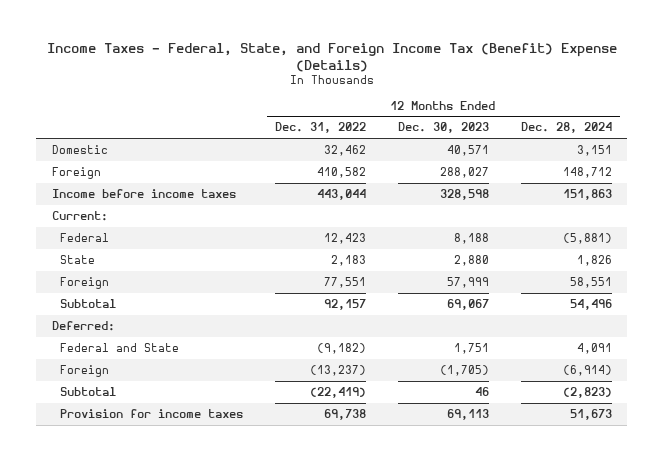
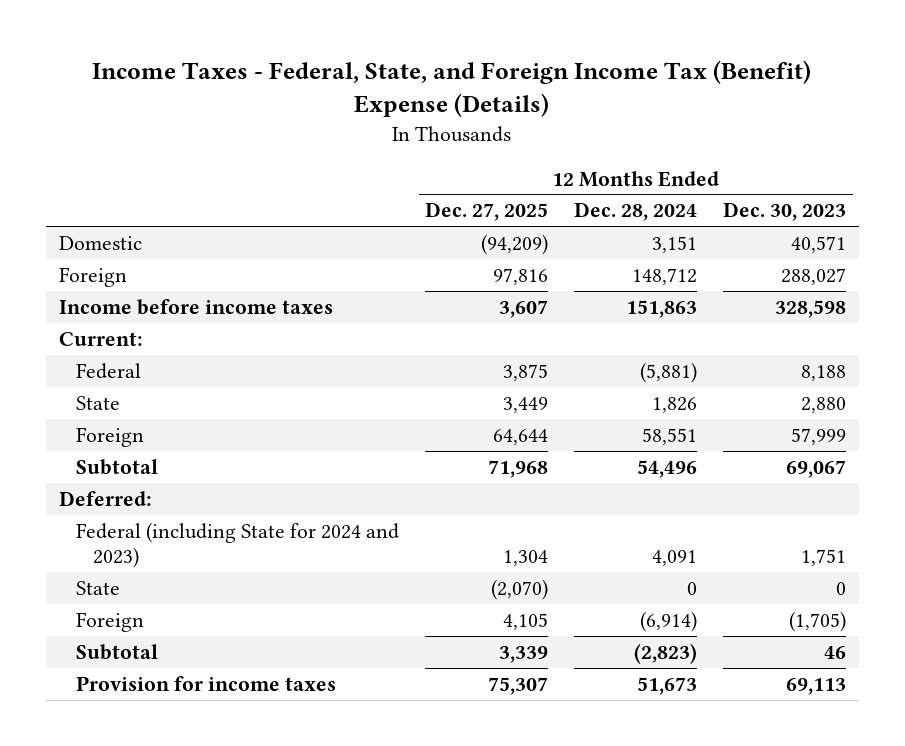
[275,122,367,134] Dec. 31, 2022 -> none
none -> [425,202,549,222] Dec. 27, 2025
[60,342,180,352] Federal and State -> [76,521,400,568] Federal (including State for 2024 and 2023)
none -> [76,580,121,595] State

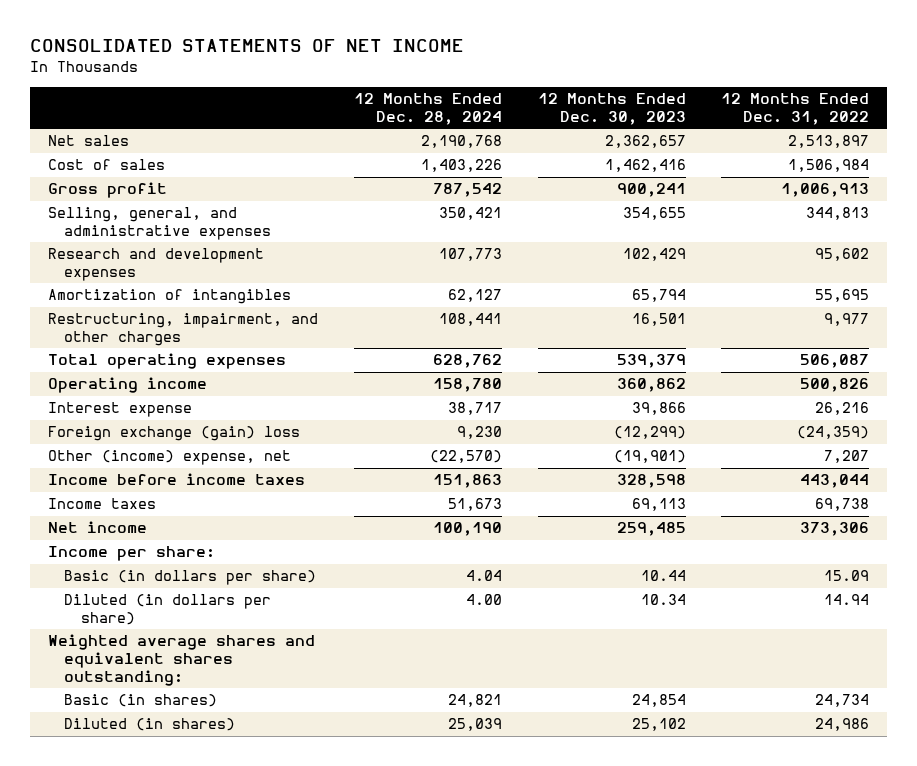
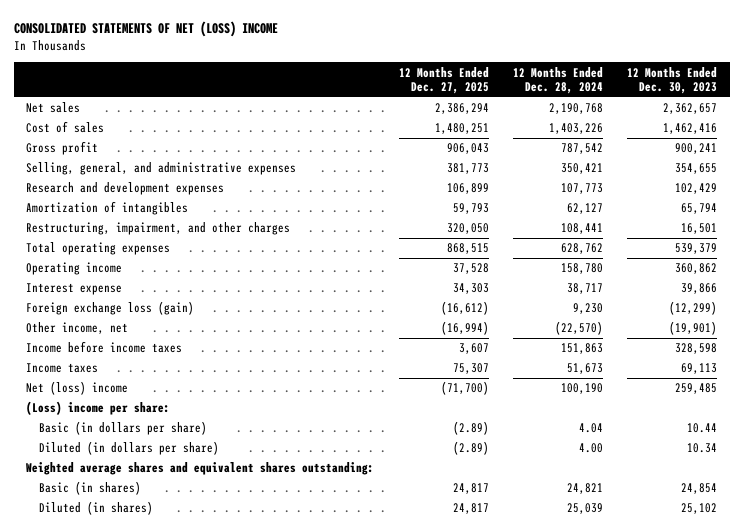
[29,39,464,53] CONSOLIDATED STATEMENTS OF NET INCOME -> [14,21,279,38] CONSOLIDATED STATEMENTS OF NET (LOSS) INCOME
[721,93,870,125] 12 Months Ended Dec. 31, 2022 -> none
none -> [398,66,489,95] 12 Months Ended Dec. 27, 2025
[47,426,300,442] Foreign exchange (gain) loss -> [26,301,195,316] Foreign exchange loss (gain)
[47,450,291,466] Other (income) expense, net -> [26,322,129,335] Other income, net
[47,521,147,534] Net income -> [26,381,129,396] Net (loss) income
[47,546,215,562] Income per share: -> [26,401,171,416] (Loss) income per share:

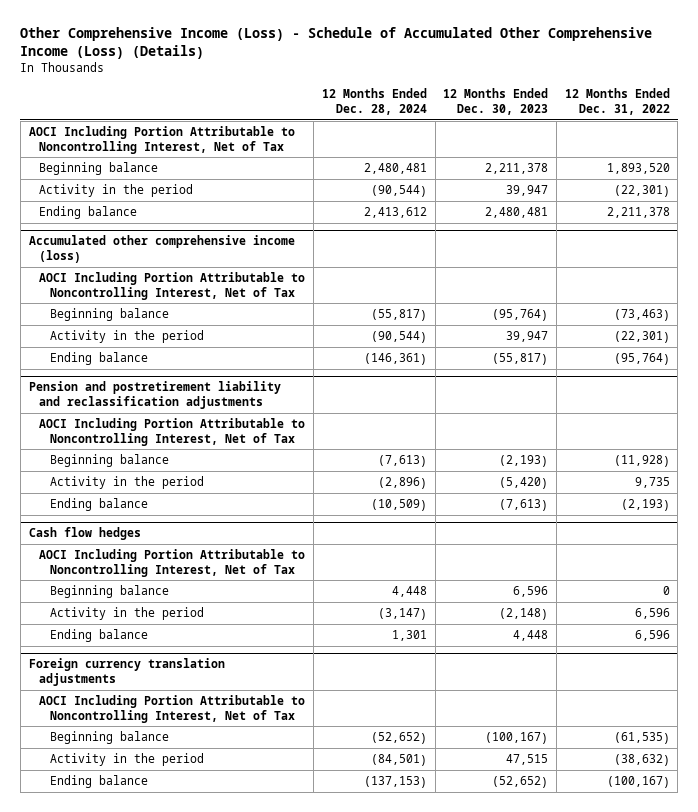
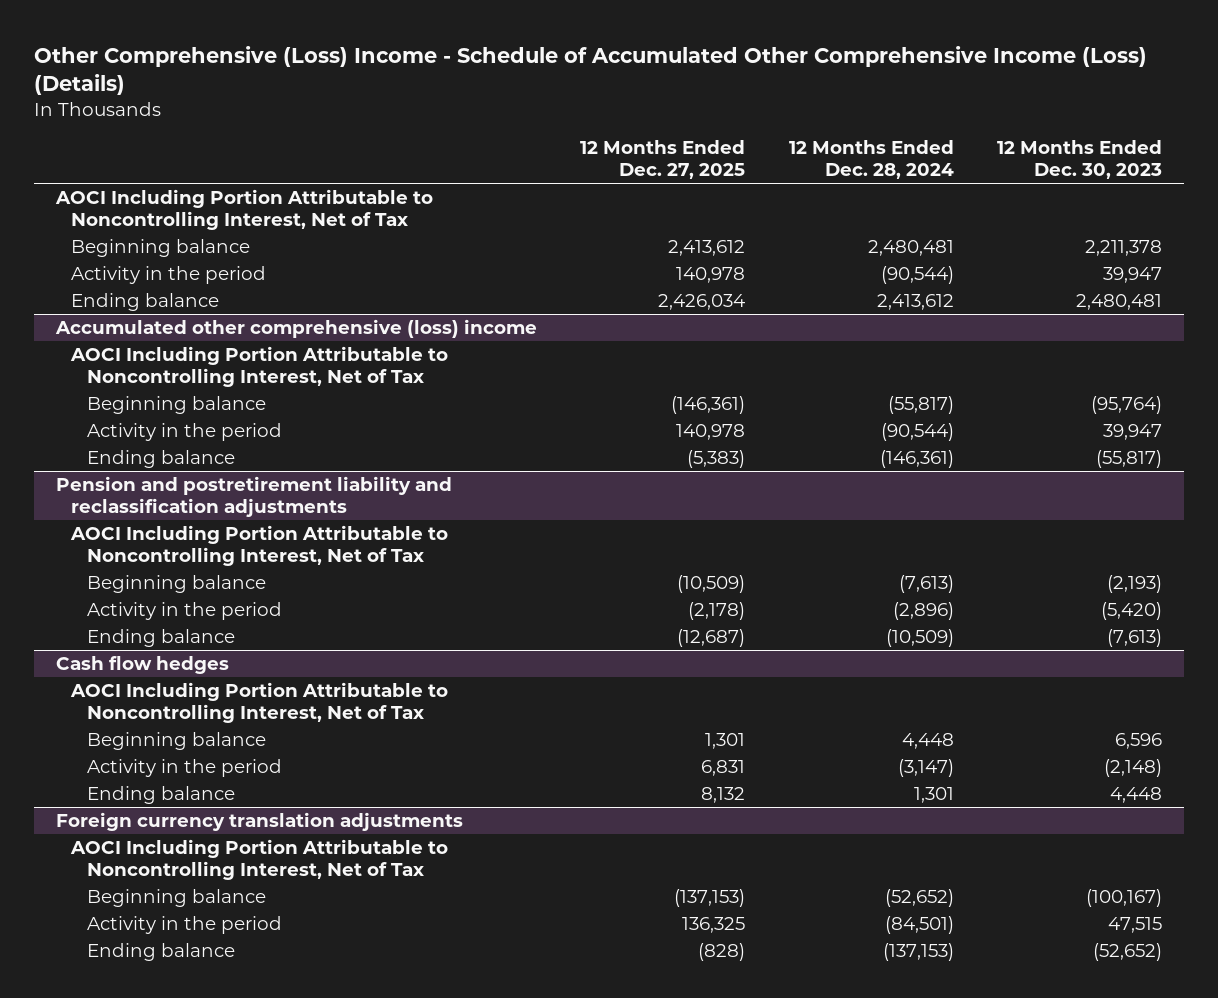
[20,27,653,60] Other Comprehensive Income (Loss) - Schedule of Accumulated Other Comprehensive Income (Loss) (Details) -> [34,45,1148,96] Other Comprehensive (Loss) Income - Schedule of Accumulated Other Comprehensive Income (Loss) (Details)
[564,88,670,116] 12 Months Ended Dec. 31, 2022 -> none
none -> [580,140,746,180] 12 Months Ended Dec. 27, 2025
[28,235,295,264] Accumulated other comprehensive income (loss) -> [55,318,538,338] Accumulated other comprehensive (loss) income

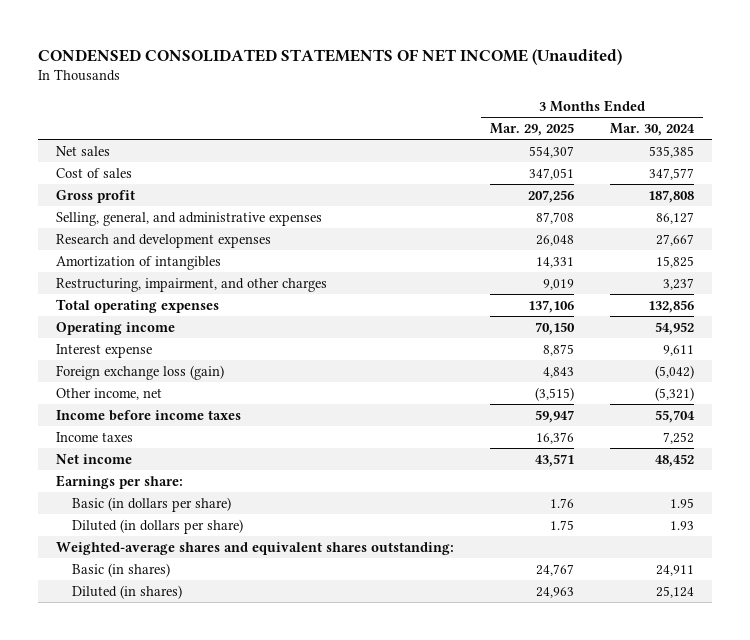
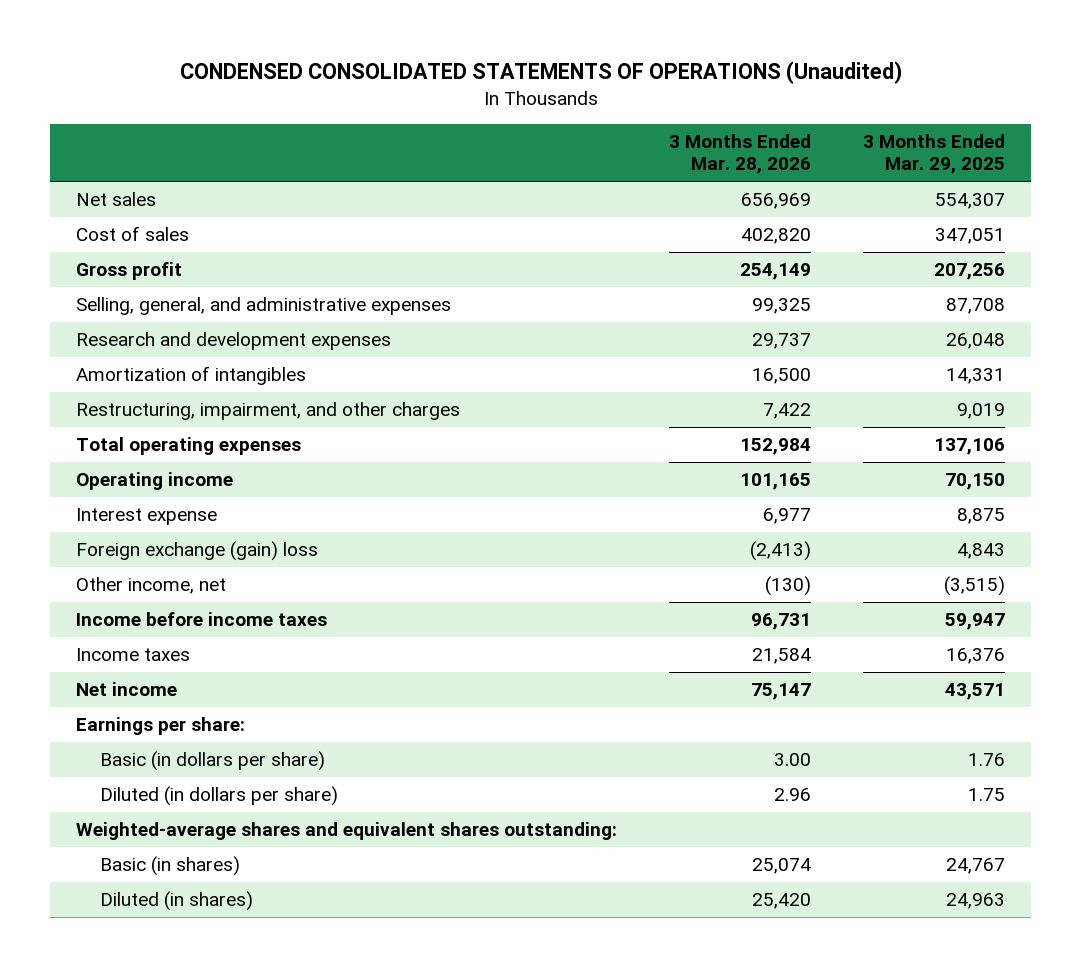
[37,48,622,65] CONDENSED CONSOLIDATED STATEMENTS OF NET INCOME (Unaudited) -> [179,61,902,85] CONDENSED CONSOLIDATED STATEMENTS OF OPERATIONS (Unaudited)
[610,123,696,137] Mar. 30, 2024 -> none
none -> [669,134,812,175] 3 Months Ended Mar. 28, 2026
[55,364,224,380] Foreign exchange loss (gain) -> [76,541,319,562] Foreign exchange (gain) loss

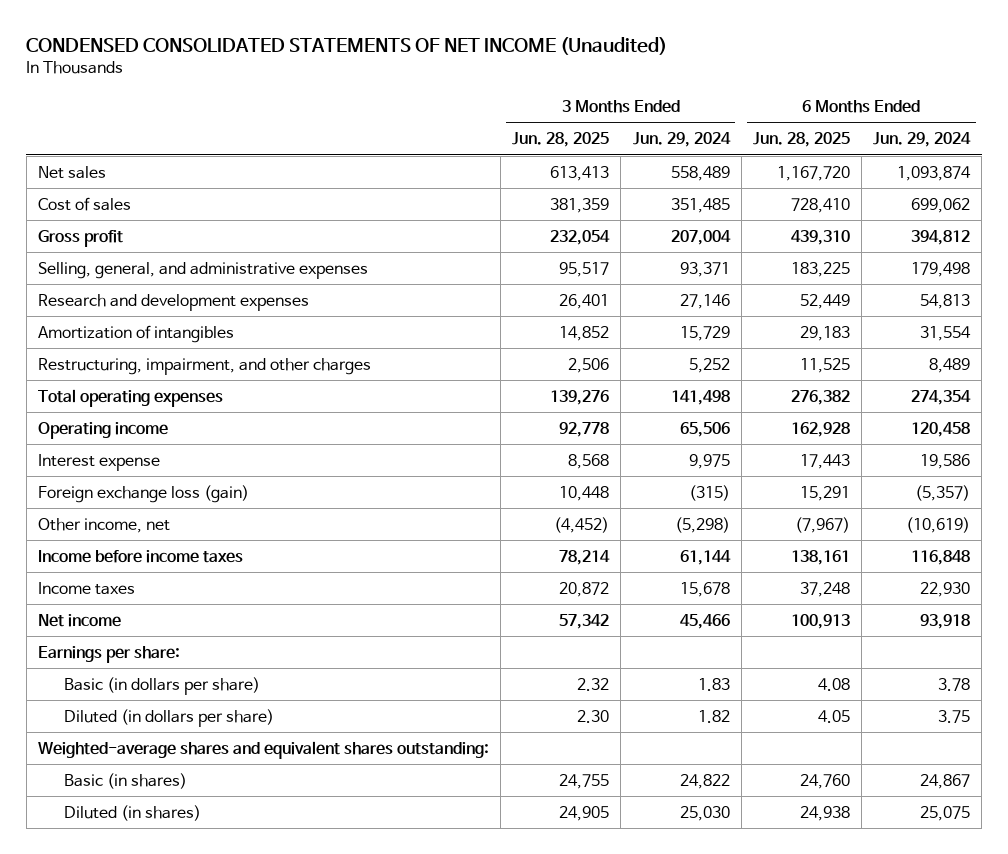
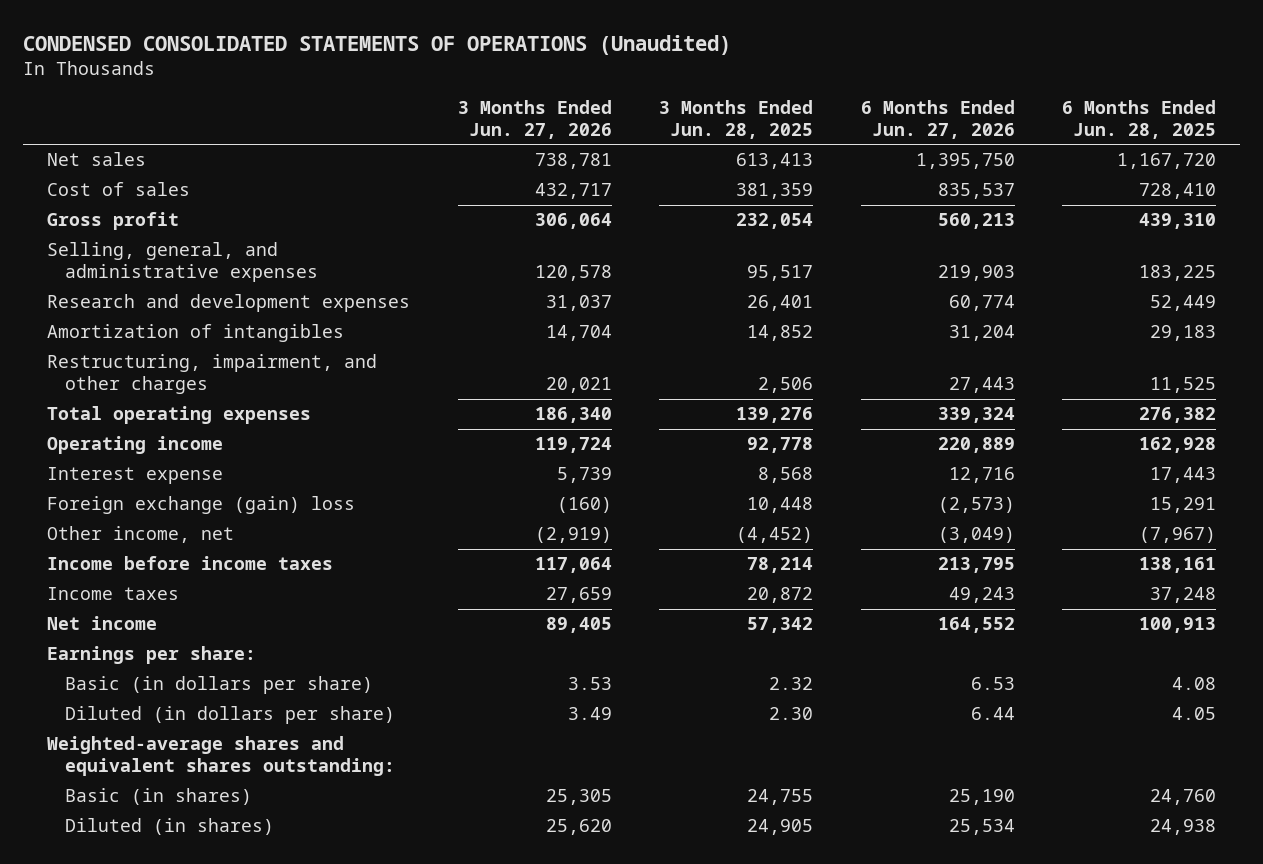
[26,36,668,55] CONDENSED CONSOLIDATED STATEMENTS OF NET INCOME (Unaudited) -> [23,34,732,55] CONDENSED CONSOLIDATED STATEMENTS OF OPERATIONS (Unaudited)
[632,132,731,148] Jun. 29, 2024 -> none
[873,132,972,148] Jun. 29, 2024 -> none
none -> [457,99,612,139] 3 Months Ended Jun. 27, 2026
none -> [860,99,1015,139] 6 Months Ended Jun. 27, 2026
[38,485,250,504] Foreign exchange loss (gain) -> [46,496,355,515] Foreign exchange (gain) loss

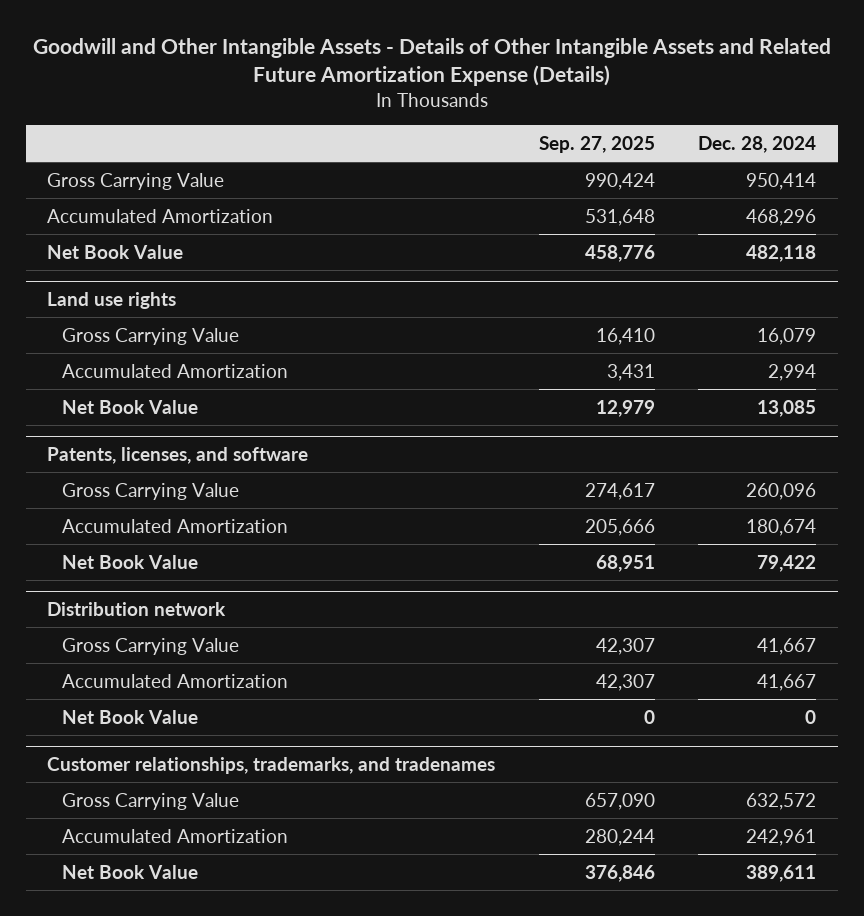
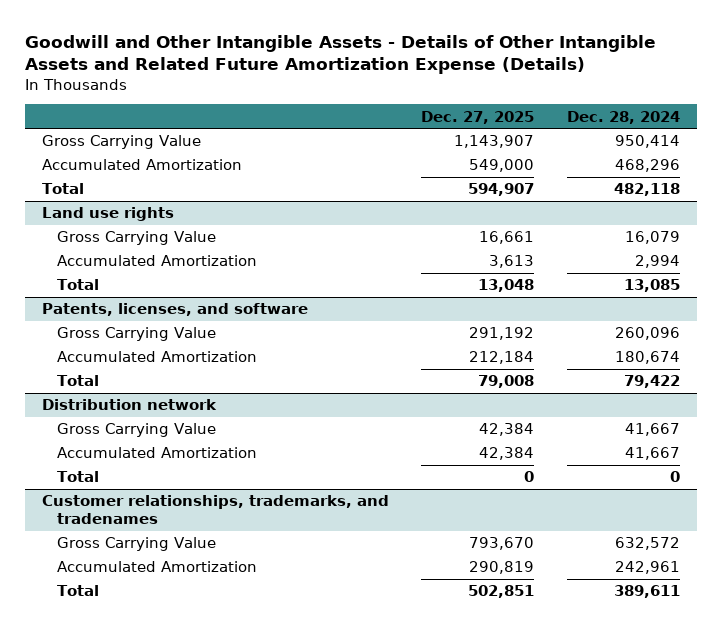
[538,135,655,153] Sep. 27, 2025 -> none
none -> [421,110,535,124] Dec. 27, 2025
[47,244,184,259] Net Book Value -> [41,183,84,195] Total
[61,399,198,414] Net Book Value -> [57,279,100,291] Total
[61,554,198,569] Net Book Value -> [57,375,100,387] Total
[61,709,198,724] Net Book Value -> [57,471,100,483] Total
[61,864,198,879] Net Book Value -> [57,585,100,597] Total

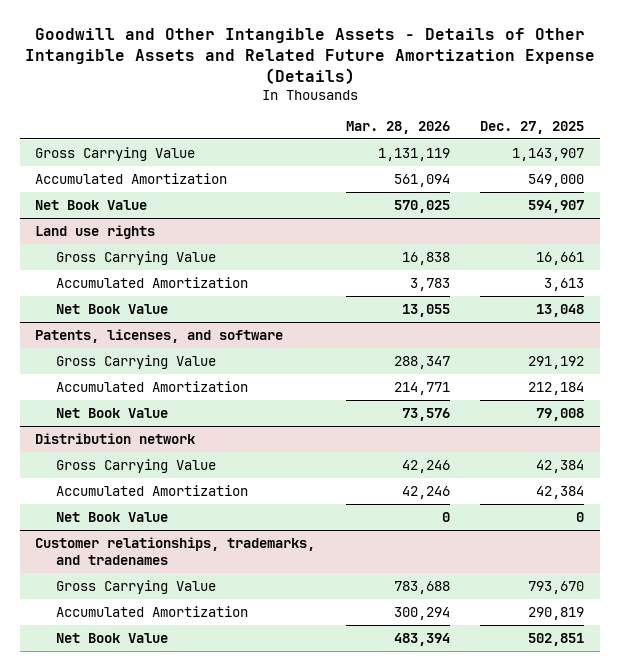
[567,110,681,124] Dec. 28, 2024 -> none
none -> [345,120,450,134] Mar. 28, 2026
[41,183,84,195] Total -> [34,199,147,210] Net Book Value
[57,279,100,291] Total -> [56,303,169,314] Net Book Value
[57,375,100,387] Total -> [56,407,169,418] Net Book Value
[57,471,100,483] Total -> [56,511,169,522] Net Book Value
[57,585,100,597] Total -> [56,632,169,643] Net Book Value

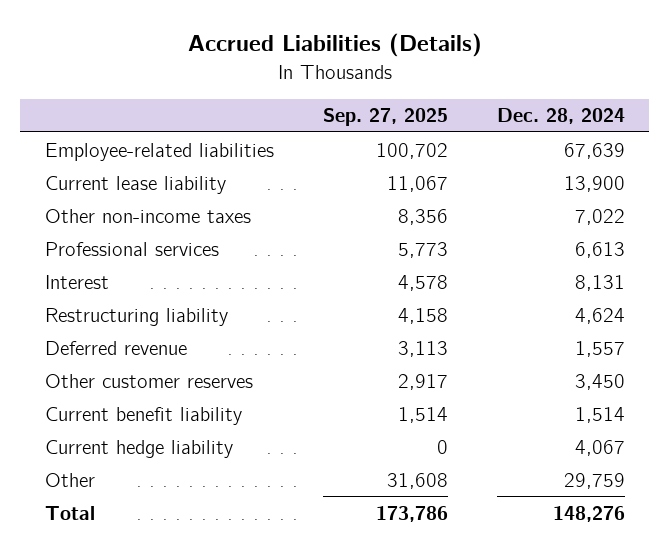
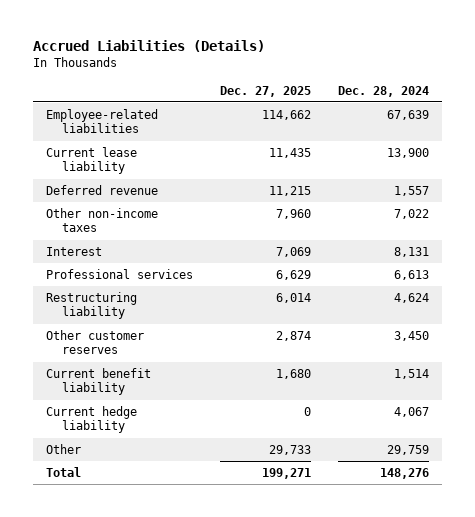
[322,108,448,127] Sep. 27, 2025 -> none
none -> [220,85,312,97] Dec. 27, 2025
[44,340,187,355] Deferred revenue -> [46,184,159,195] Deferred revenue
[44,241,219,256] Professional services -> [46,268,194,279] Professional services

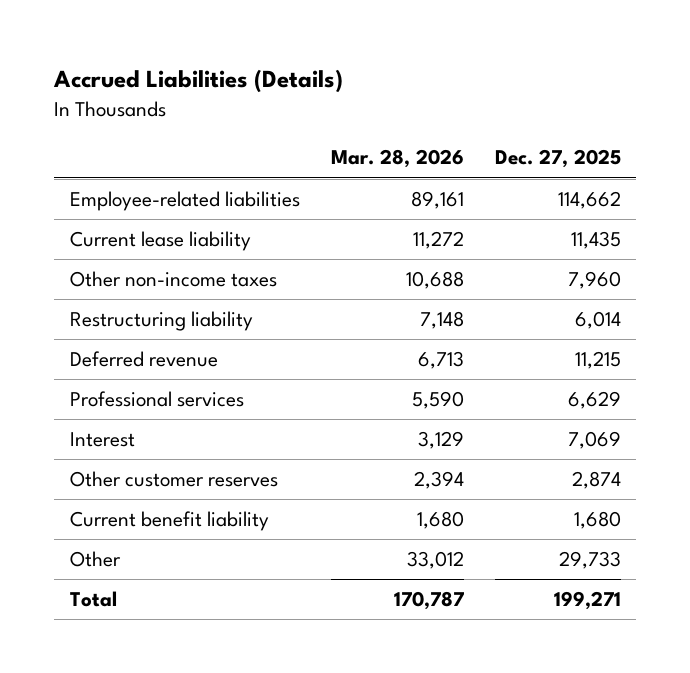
[338,85,430,97] Dec. 28, 2024 -> none
none -> [330,149,464,169] Mar. 28, 2026
[46,184,159,195] Deferred revenue -> [69,351,218,368] Deferred revenue
[46,268,194,279] Professional services -> [69,391,244,408] Professional services
[46,246,103,256] Interest -> [69,432,135,448] Interest
[46,405,138,434] Current hedge liability -> none

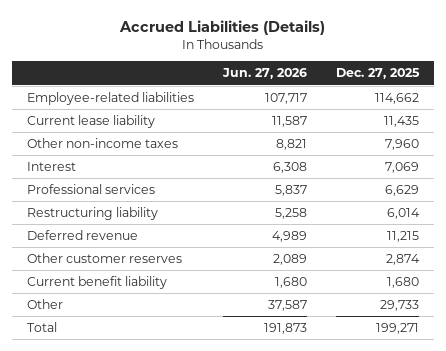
[330,149,464,169] Mar. 28, 2026 -> none
none -> [222,68,308,80] Jun. 27, 2026
[69,432,135,448] Interest -> [26,162,76,172] Interest
[69,391,244,408] Professional services -> [26,184,155,195] Professional services

